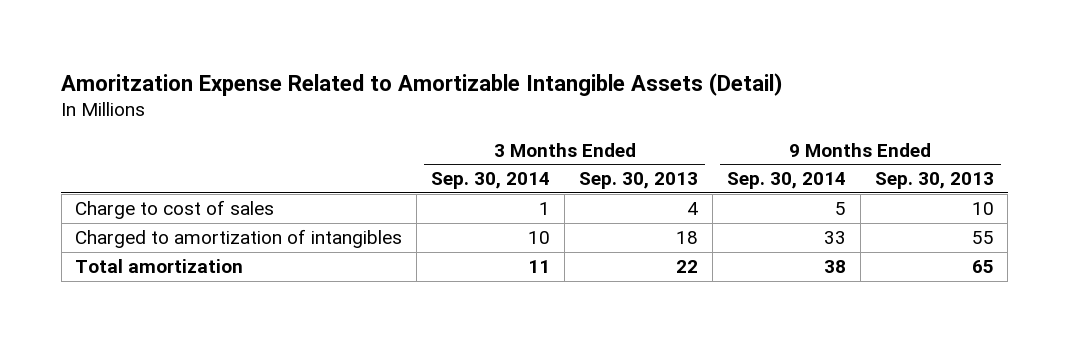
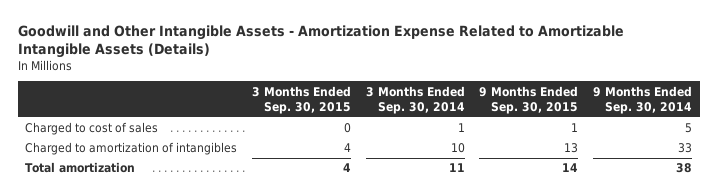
[61,72,784,96] Amoritzation Expense Related to Amortizable Intangible Assets (Detail) -> [17,24,624,58] Goodwill and Other Intangible Assets - Amortization Expense Related to Amortizable Intangible Assets (Details)
[579,172,699,190] Sep. 30, 2013 -> none
[874,172,994,190] Sep. 30, 2013 -> none
none -> [252,85,352,114] 3 Months Ended Sep. 30, 2015
none -> [479,85,579,114] 9 Months Ended Sep. 30, 2015
[75,200,275,220] Charge to cost of sales -> [25,122,159,136] Charged to cost of sales

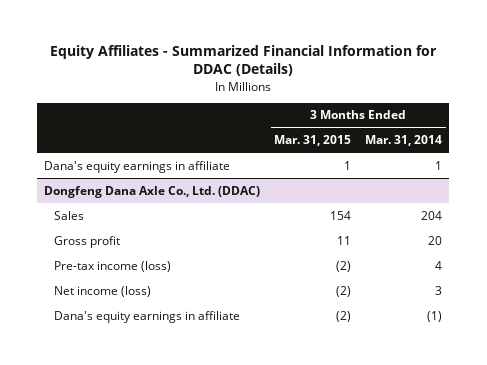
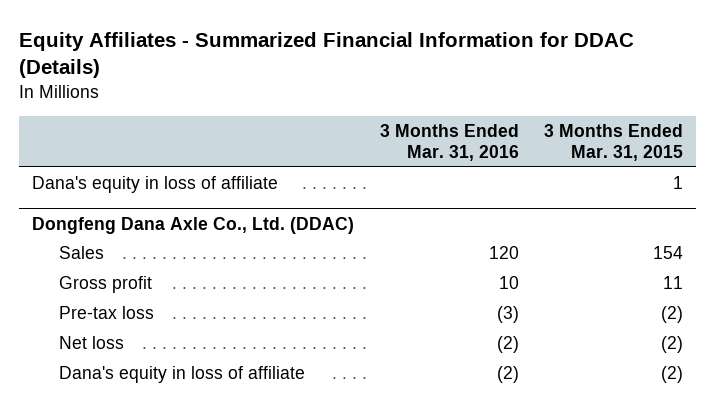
[365,135,443,147] Mar. 31, 2014 -> none
none -> [379,123,519,161] 3 Months Ended Mar. 31, 2016
[44,160,231,173] Dana's equity earnings in affiliate -> [32,176,279,194] Dana's equity in loss of affiliate
[53,260,171,272] Pre-tax income (loss) -> [58,306,154,320] Pre-tax loss
[53,285,151,297] Net income (loss) -> [58,336,124,350] Net loss
[53,310,240,323] Dana's equity earnings in affiliate -> [58,366,305,384] Dana's equity in loss of affiliate

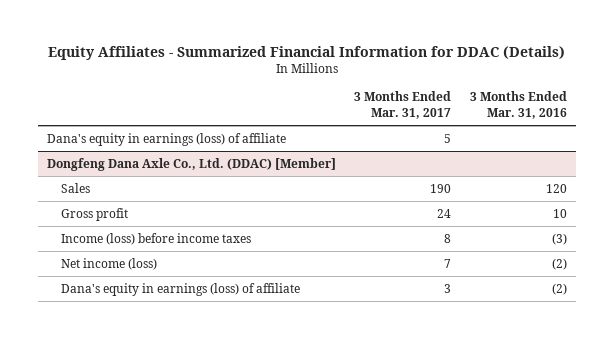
[544,123,684,161] 3 Months Ended Mar. 31, 2015 -> none
none -> [354,91,452,120] 3 Months Ended Mar. 31, 2017
[32,176,279,194] Dana's equity in loss of affiliate -> [47,132,287,146] Dana's equity in earnings (loss) of affiliate
[32,216,355,234] Dongfeng Dana Axle Co., Ltd. (DDAC) -> [47,157,337,171] Dongfeng Dana Axle Co., Ltd. (DDAC) [Member]
[58,306,154,320] Pre-tax loss -> [61,232,252,245] Income (loss) before income taxes
[58,336,124,350] Net loss -> [61,257,158,270] Net income (loss)
[58,366,305,384] Dana's equity in loss of affiliate -> [61,282,301,296] Dana's equity in earnings (loss) of affiliate

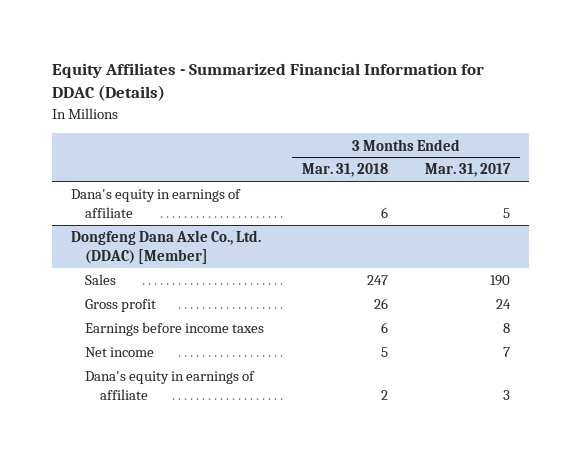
[469,91,567,120] 3 Months Ended Mar. 31, 2016 -> none
none -> [301,163,388,178] Mar. 31, 2018
[47,132,287,146] Dana's equity in earnings (loss) of affiliate -> [70,189,241,219] Dana's equity in earnings of affiliate
[61,232,252,245] Income (loss) before income taxes -> [85,322,265,337] Earnings before income taxes
[61,257,158,270] Net income (loss) -> [85,347,155,358] Net income
[61,282,301,296] Dana's equity in earnings (loss) of affiliate -> [85,371,256,401] Dana's equity in earnings of affiliate

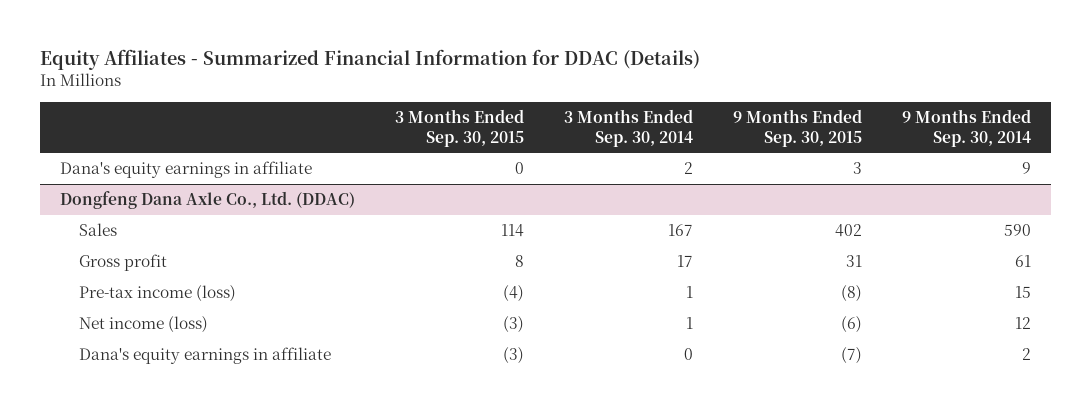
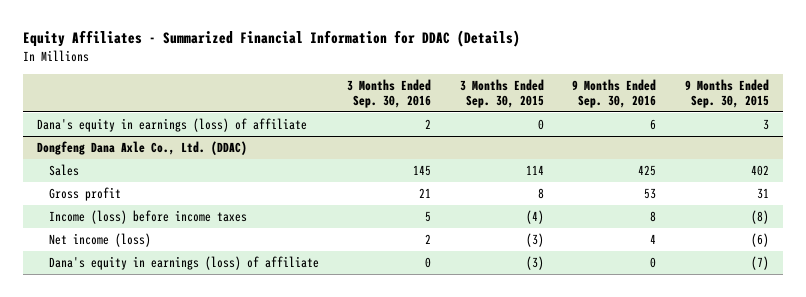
[564,108,694,147] 3 Months Ended Sep. 30, 2014 -> none
[902,108,1032,147] 9 Months Ended Sep. 30, 2014 -> none
none -> [347,78,432,109] 3 Months Ended Sep. 30, 2016
none -> [572,78,657,109] 9 Months Ended Sep. 30, 2016
[60,160,313,178] Dana's equity earnings in affiliate -> [37,117,308,132] Dana's equity in earnings (loss) of affiliate
[79,284,237,302] Pre-tax income (loss) -> [48,209,247,224] Income (loss) before income taxes
[79,346,332,364] Dana's equity earnings in affiliate -> [48,255,319,270] Dana's equity in earnings (loss) of affiliate

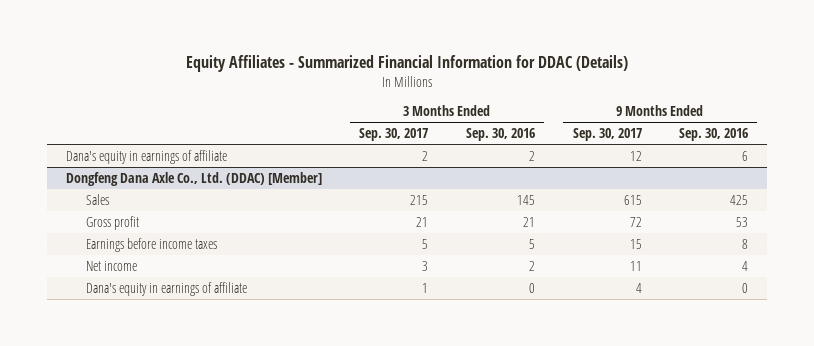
[459,78,544,109] 3 Months Ended Sep. 30, 2015 -> none
[684,78,769,109] 9 Months Ended Sep. 30, 2015 -> none
none -> [359,128,429,142] Sep. 30, 2017
none -> [572,128,642,142] Sep. 30, 2017
[37,117,308,132] Dana's equity in earnings (loss) of affiliate -> [65,149,227,164] Dana's equity in earnings of affiliate
[37,140,248,155] Dongfeng Dana Axle Co., Ltd. (DDAC) -> [65,171,322,186] Dongfeng Dana Axle Co., Ltd. (DDAC) [Member]
[48,209,247,224] Income (loss) before income taxes -> [85,237,217,252] Earnings before income taxes
[48,232,151,247] Net income (loss) -> [85,260,137,271] Net income
[48,255,319,270] Dana's equity in earnings (loss) of affiliate -> [85,281,247,296] Dana's equity in earnings of affiliate

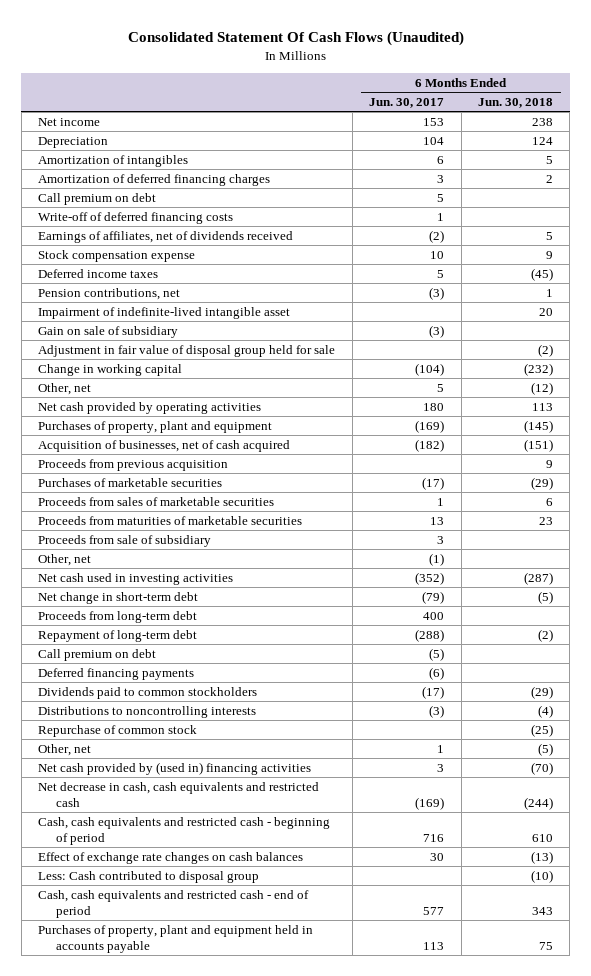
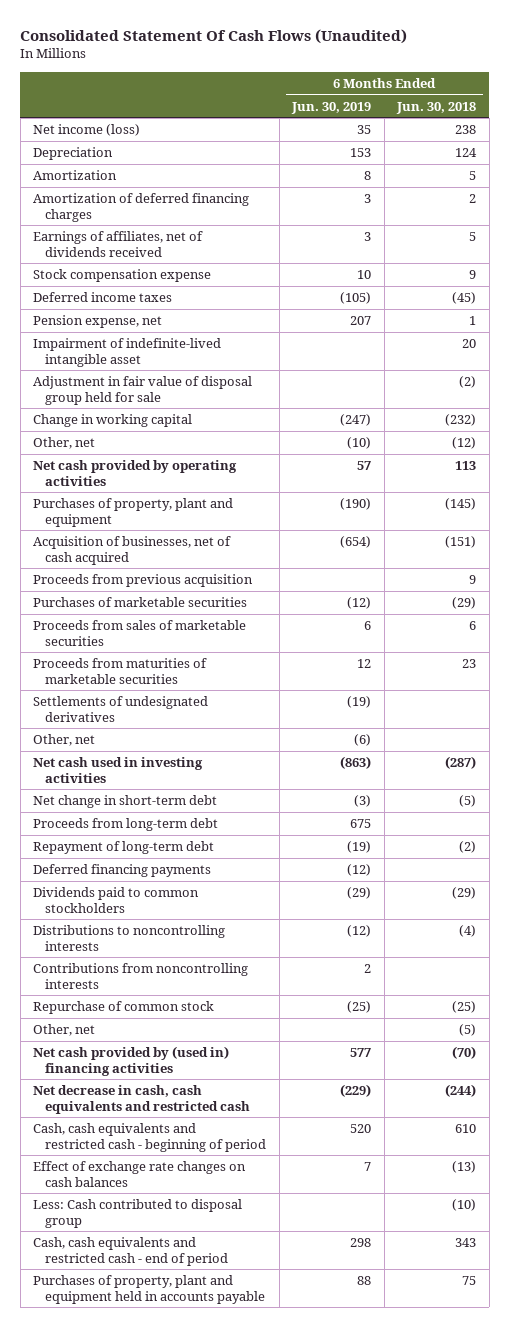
[369,97,445,108] Jun. 30, 2017 -> none
none -> [291,101,372,114] Jun. 30, 2019
[38,117,101,126] Net income -> [33,124,141,137] Net income (loss)
[38,154,189,167] Amortization of intangibles -> [33,170,118,181] Amortization
[38,192,157,205] Call premium on debt -> none
[38,211,234,224] Write-off of deferred financing costs -> none
[38,287,181,300] Pension contributions, net -> [33,315,163,329] Pension expense, net
[38,325,179,338] Gain on sale of subsidiary -> none
[38,534,212,547] Proceeds from sale of subsidiary -> none
none -> [33,696,209,722] Settlements of undesignated derivatives
[38,648,157,661] Call premium on debt -> none
none -> [33,963,249,989] Contributions from noncontrolling interests

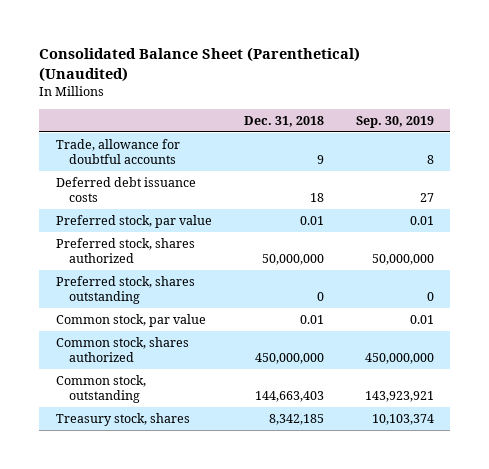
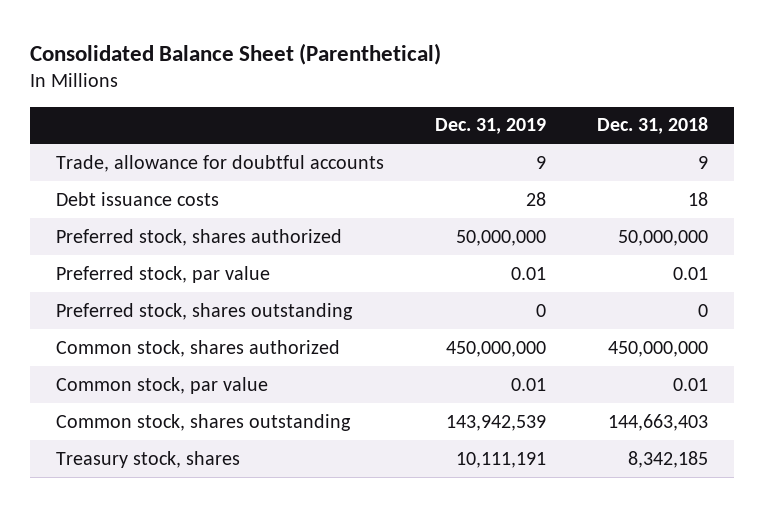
[39,47,361,82] Consolidated Balance Sheet (Parenthetical) (Unaudited) -> [30,42,442,65] Consolidated Balance Sheet (Parenthetical)
[355,115,434,128] Sep. 30, 2019 -> none
none -> [435,118,547,135] Dec. 31, 2019
[55,177,196,203] Deferred debt issuance costs -> [56,191,220,206] Debt issuance costs
[55,215,212,229] Preferred stock, par value -> [56,265,271,283] Preferred stock, par value
[55,314,206,328] Common stock, par value -> [56,376,269,394] Common stock, par value
[55,375,146,404] Common stock, outstanding -> [56,413,352,431] Common stock, shares outstanding

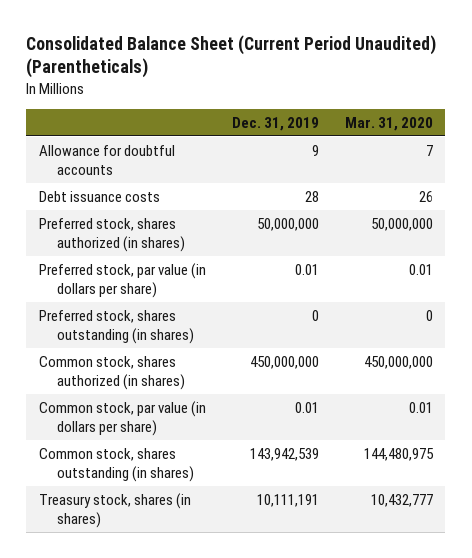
[30,42,442,65] Consolidated Balance Sheet (Parenthetical) -> [26,34,437,79] Consolidated Balance Sheet (Current Period Unaudited) (Parentheticals)
[597,117,709,135] Dec. 31, 2018 -> none
none -> [344,116,433,131] Mar. 31, 2020
[56,154,385,172] Trade, allowance for doubtful accounts -> [39,144,176,176] Allowance for doubtful accounts
[56,228,343,246] Preferred stock, shares authorized -> [39,217,186,253] Preferred stock, shares authorized (in shares)
[56,265,271,283] Preferred stock, par value -> [39,262,207,299] Preferred stock, par value (in dollars per share)
[56,302,354,320] Preferred stock, shares outstanding -> [39,309,195,345] Preferred stock, shares outstanding (in shares)
[56,339,341,357] Common stock, shares authorized -> [39,355,186,391] Common stock, shares authorized (in shares)
[56,376,269,394] Common stock, par value -> [39,400,207,437] Common stock, par value (in dollars per share)
[56,413,352,431] Common stock, shares outstanding -> [39,447,195,483] Common stock, shares outstanding (in shares)
[56,450,241,468] Treasury stock, shares -> [39,492,192,529] Treasury stock, shares (in shares)

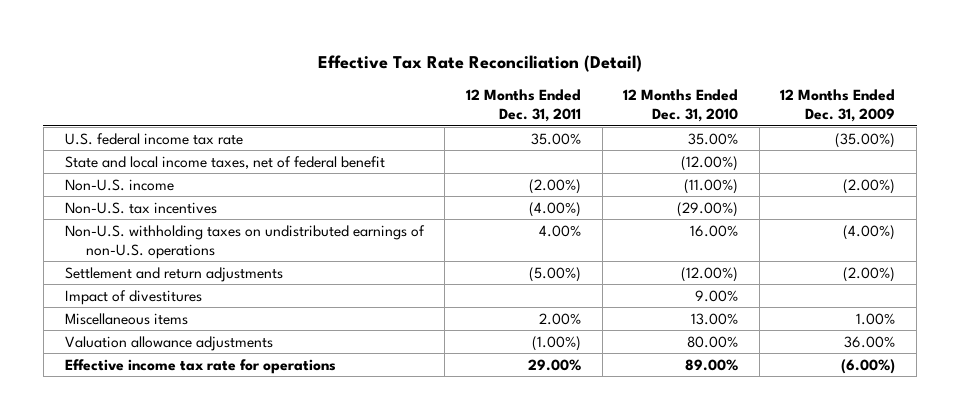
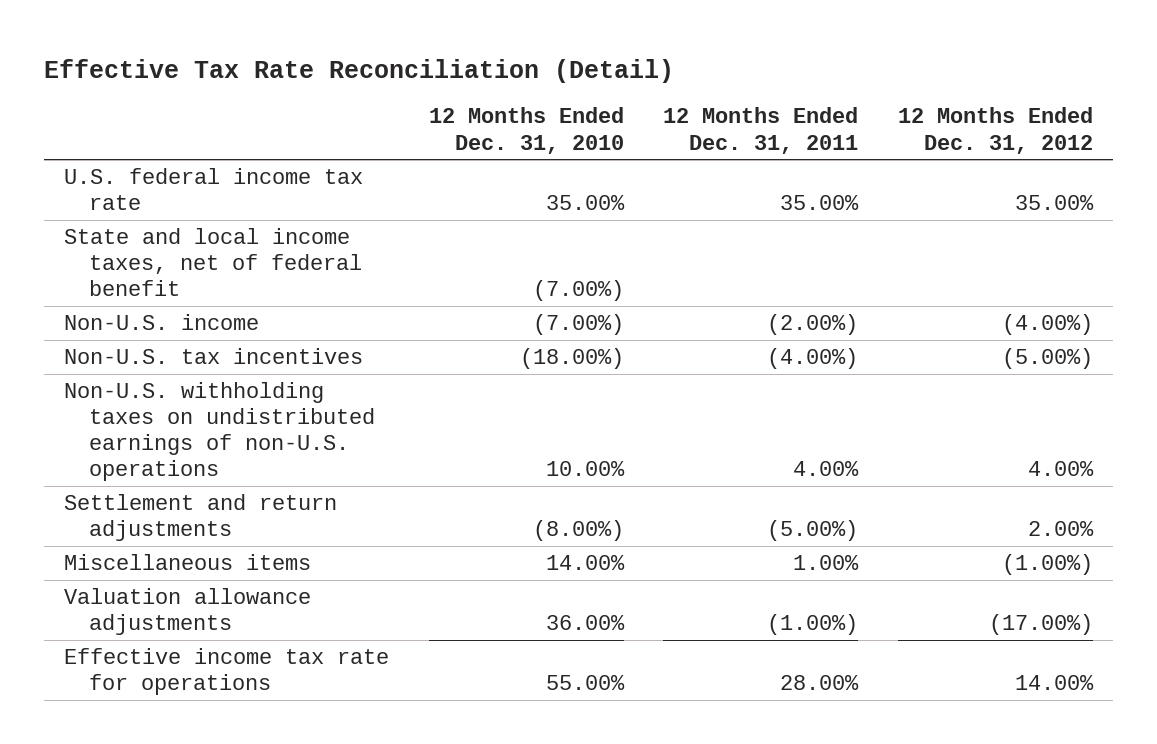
[780,88,896,123] 12 Months Ended Dec. 31, 2009 -> none
none -> [898,107,1094,154] 12 Months Ended Dec. 31, 2012
[64,289,202,305] Impact of divestitures -> none
[681,155,739,171] (12.00%) -> [532,280,624,302] (7.00%)
[684,178,739,194] (11.00%) -> [532,314,624,336] (7.00%)
[677,201,739,217] (29.00%) -> [519,348,624,370] (18.00%)
[690,224,739,237] 16.00% -> [545,461,625,477] 10.00%
[681,266,739,282] (12.00%) -> [532,520,624,542] (8.00%)
[538,312,581,325] 2.00% -> [793,555,860,571] 1.00%
[691,312,739,325] 13.00% -> [545,555,625,571] 14.00%
[687,335,739,348] 80.00% -> [545,615,625,631] 36.00%
[527,358,581,371] 29.00% -> [780,675,860,691] 28.00%
[685,358,739,371] 89.00% -> [545,675,625,691] 55.00%

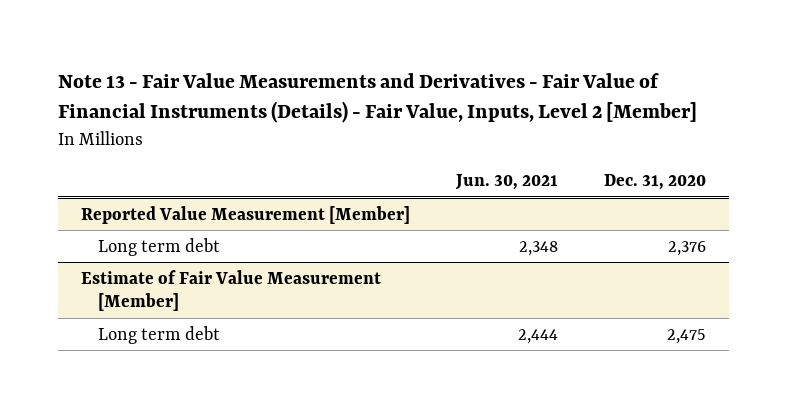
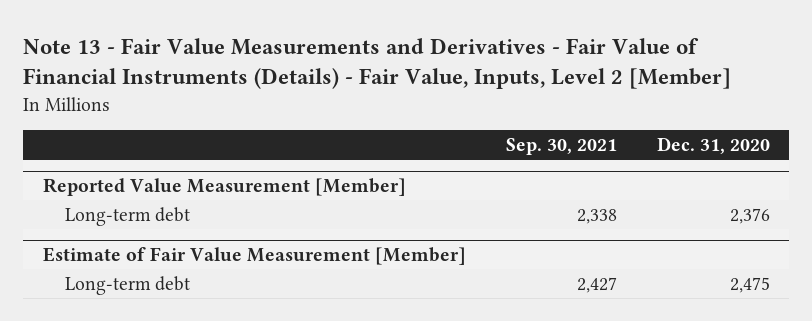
[454,173,558,190] Jun. 30, 2021 -> none
none -> [505,138,617,156] Sep. 30, 2021
[98,237,221,256] Long term debt -> [65,206,191,226] Long-term debt
[98,325,221,344] Long term debt -> [65,275,191,295] Long-term debt

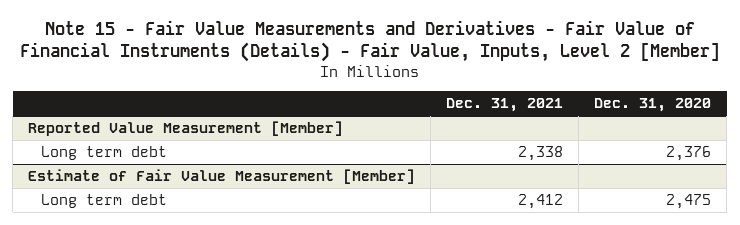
[23,37,732,90] Note 13 - Fair Value Measurements and Derivatives - Fair Value of Financial Instruments (Details) - Fair Value, Inputs, Level 2 [Member] -> [19,19,720,63] Note 15 - Fair Value Measurements and Derivatives - Fair Value of Financial Instruments (Details) - Fair Value, Inputs, Level 2 [Member]
[505,138,617,156] Sep. 30, 2021 -> none
none -> [446,98,564,113] Dec. 31, 2021
[65,206,191,226] Long-term debt -> [41,146,168,161] Long term debt
[65,275,191,295] Long-term debt -> [41,194,168,209] Long term debt

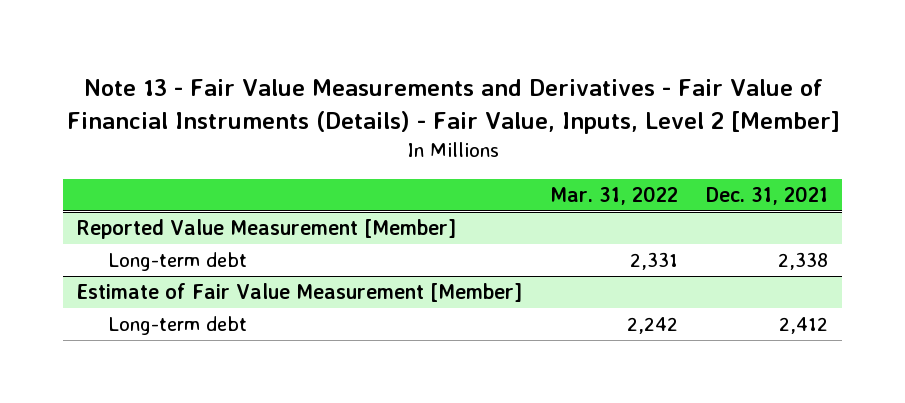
[19,19,720,63] Note 15 - Fair Value Measurements and Derivatives - Fair Value of Financial Instruments (Details) - Fair Value, Inputs, Level 2 [Member] -> [66,79,840,134] Note 13 - Fair Value Measurements and Derivatives - Fair Value of Financial Instruments (Details) - Fair Value, Inputs, Level 2 [Member]
[594,98,712,113] Dec. 31, 2020 -> none
none -> [550,185,679,205] Mar. 31, 2022
[41,146,168,161] Long term debt -> [107,252,247,272] Long-term debt
[41,194,168,209] Long term debt -> [107,316,247,336] Long-term debt

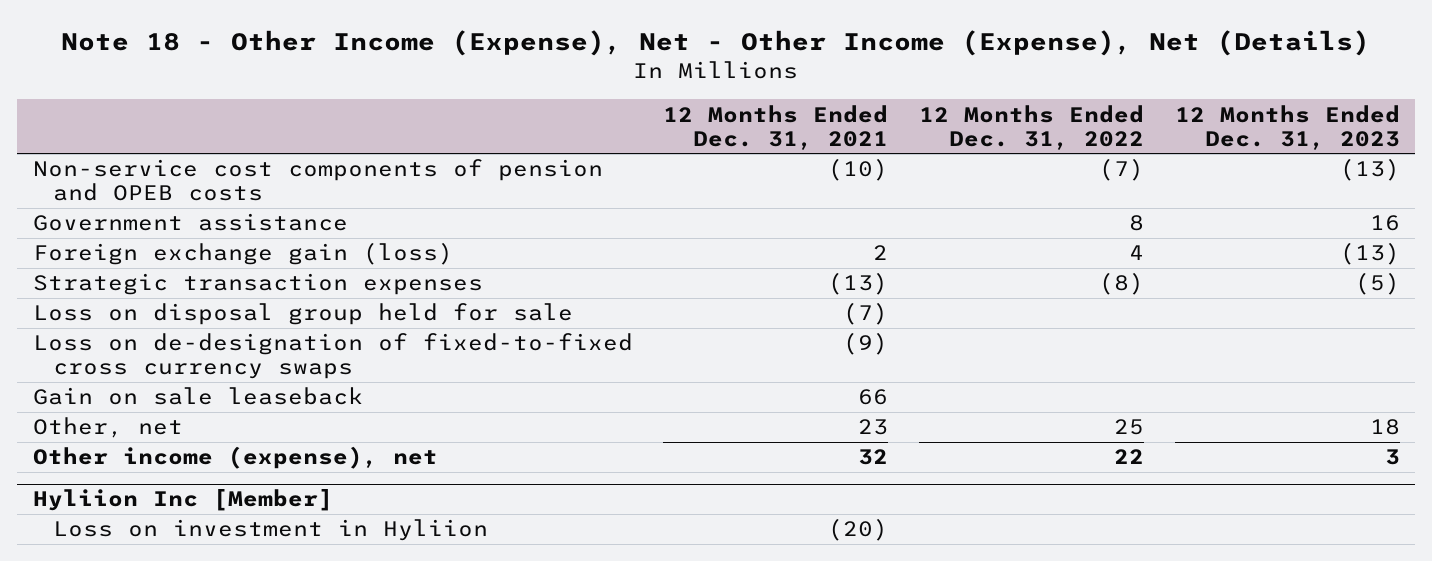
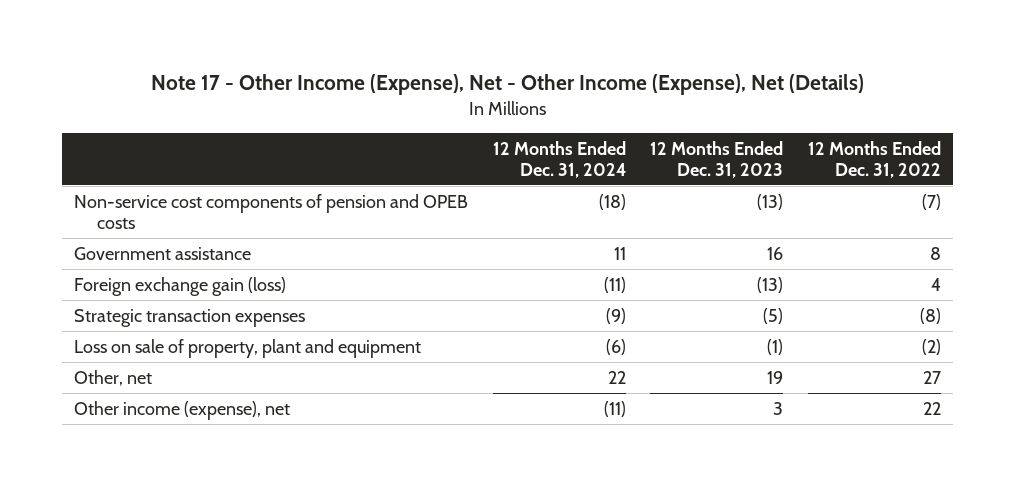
[61,29,1371,56] Note 18 - Other Income (Expense), Net - Other Income (Expense), Net (Details) -> [150,74,864,96] Note 17 - Other Income (Expense), Net - Other Income (Expense), Net (Details)
[663,104,889,150] 12 Months Ended Dec. 31, 2021 -> none
none -> [492,140,626,178] 12 Months Ended Dec. 31, 2024
[32,303,573,326] Loss on disposal group held for sale -> none
[32,333,633,380] Loss on de-designation of fixed-to-fixed cross currency swaps -> none
[32,387,363,406] Gain on sale leaseback -> none
none -> [74,338,422,358] Loss on sale of property, plant and equipment
[1113,419,1144,436] 25 -> [922,370,941,384] 27
[1369,419,1400,436] 18 -> [767,370,784,384] 19
[32,489,333,512] Hyliion Inc [Member] -> none
[52,519,488,542] Loss on investment in Hyliion -> none

